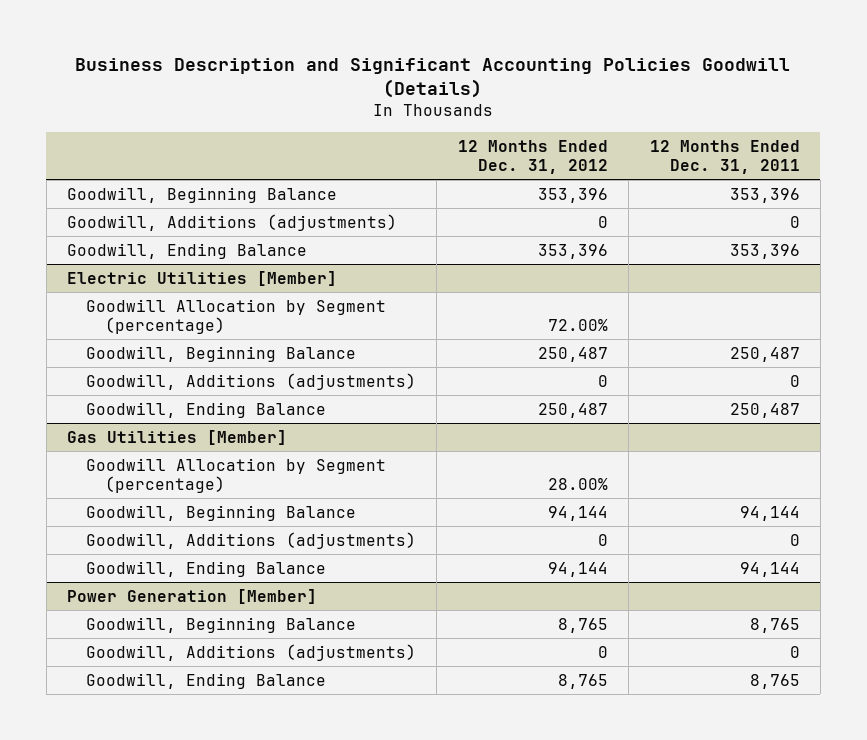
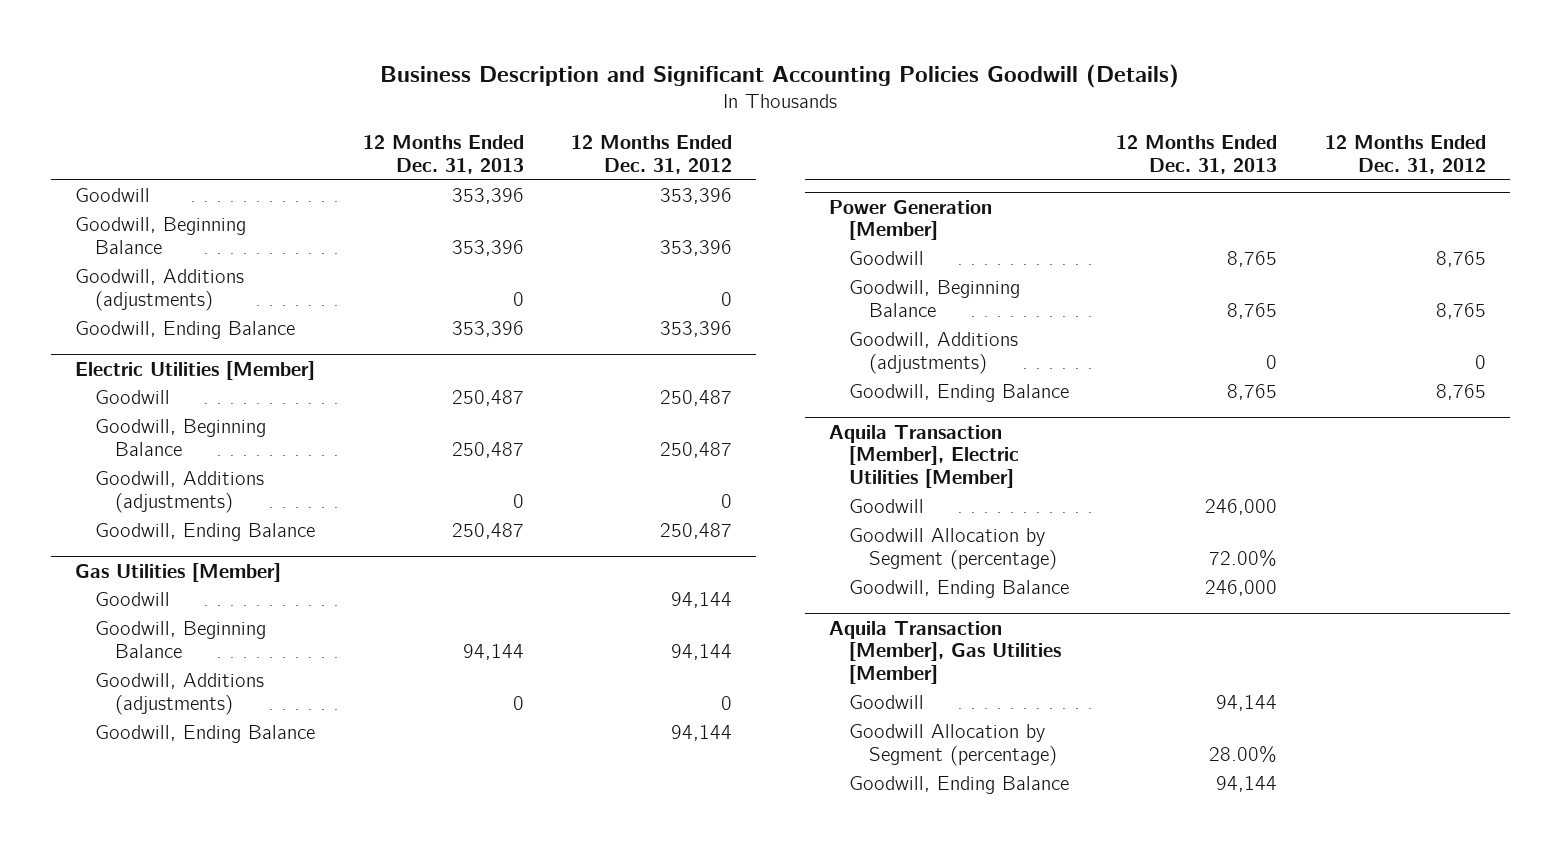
[649,139,800,174] 12 Months Ended Dec. 31, 2011 -> none
none -> [362,135,524,174] 12 Months Ended Dec. 31, 2013
none -> [75,188,151,203] Goodwill
[86,298,387,334] Goodwill Allocation by Segment (percentage) -> none
none -> [95,390,171,405] Goodwill
[86,457,387,493] Goodwill Allocation by Segment (percentage) -> none
none -> [95,592,171,607] Goodwill
none -> [848,251,924,266] Goodwill
none -> [828,424,1019,489] Aquila Transaction [Member], Electric Utilities [Member]
none -> [848,499,924,514] Goodwill
none -> [848,528,1057,571] Goodwill Allocation by Segment (percentage)
none -> [848,580,1069,599] Goodwill, Ending Balance
none -> [828,620,1061,685] Aquila Transaction [Member], Gas Utilities [Member]
none -> [848,695,924,710] Goodwill
none -> [848,724,1057,767] Goodwill Allocation by Segment (percentage)
none -> [848,776,1069,795] Goodwill, Ending Balance

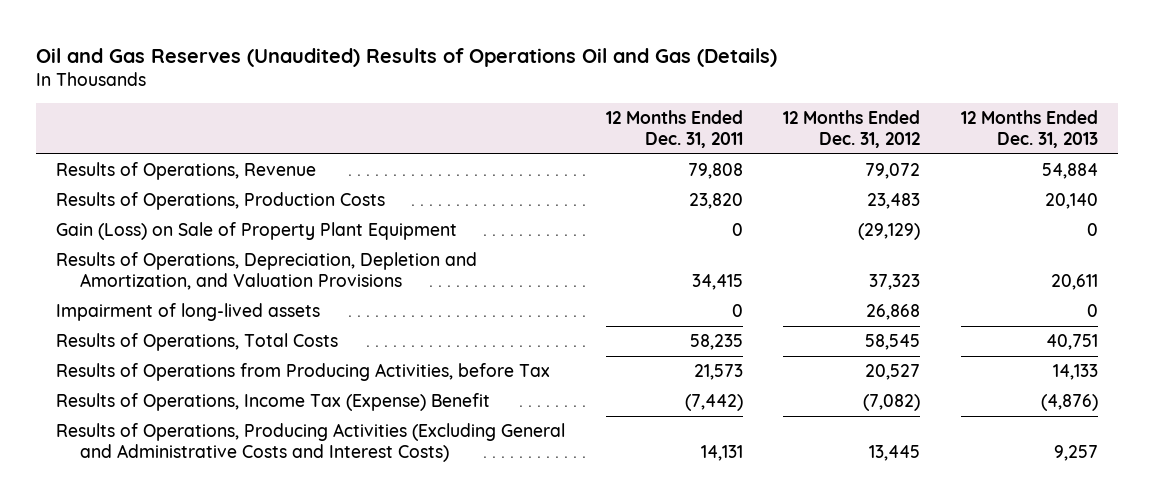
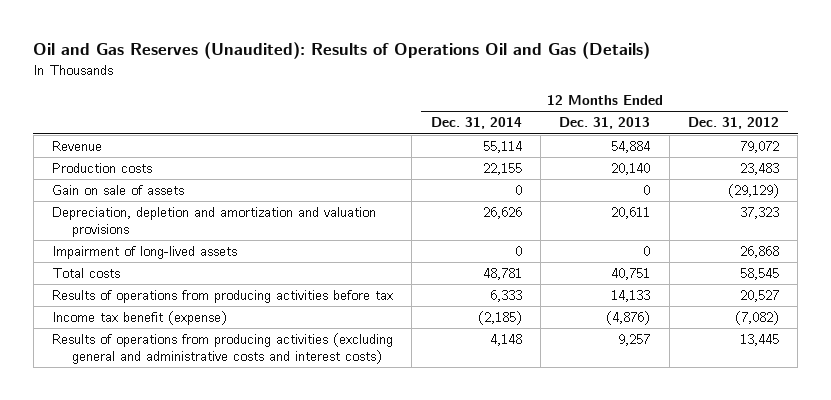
[35,47,777,67] Oil and Gas Reserves (Unaudited) Results of Operations Oil and Gas (Details) -> [33,42,651,60] Oil and Gas Reserves (Unaudited): Results of Operations Oil and Gas (Details)
[605,110,743,149] 12 Months Ended Dec. 31, 2011 -> none
none -> [430,117,522,130] Dec. 31, 2014
[56,161,317,180] Results of Operations, Revenue -> [52,141,103,152] Revenue
[56,191,386,210] Results of Operations, Production Costs -> [52,163,153,174] Production costs
[56,221,458,240] Gain (Loss) on Sale of Property Plant Equipment -> [52,185,185,196] Gain on sale of assets
[56,251,478,290] Results of Operations, Depreciation, Depletion and Amortization, and Valuation Provisions -> [52,207,377,237] Depreciation, depletion and amortization and valuation provisions
[56,332,339,351] Results of Operations, Total Costs -> [52,268,121,279] Total costs
[56,362,551,381] Results of Operations from Producing Activities, before Tax -> [52,290,394,304] Results of operations from producing activities before tax
[56,392,491,411] Results of Operations, Income Tax (Expense) Benefit -> [52,311,228,326] Income tax benefit (expense)
[56,422,566,462] Results of Operations, Producing Activities (Excluding General and Administrative Costs and Interest Costs) -> [52,333,394,364] Results of operations from producing activities (excluding general and administrative costs and interest costs)

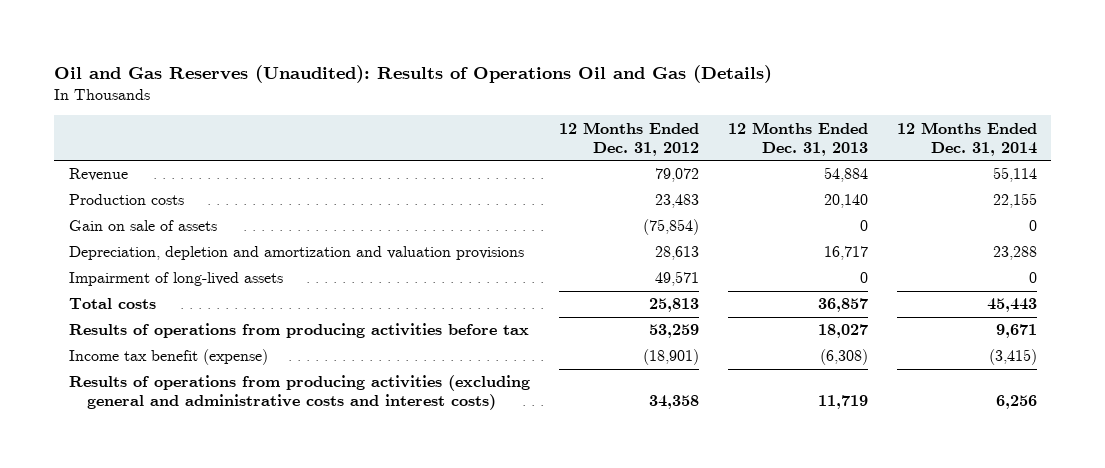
[727,184,779,199] (29,129) -> [642,219,699,236] (75,854)
[482,207,522,220] 26,626 -> [992,246,1037,261] 23,288
[611,207,651,220] 20,611 -> [823,246,868,261] 16,717
[739,207,779,220] 37,323 -> [654,246,699,261] 28,613
[739,246,779,259] 26,868 -> [654,271,699,287] 49,571
[482,268,522,281] 48,781 -> [986,298,1037,313] 45,443
[611,268,651,281] 40,751 -> [817,298,868,313] 36,857
[739,268,779,281] 58,545 -> [648,298,699,313] 25,813
[489,290,522,303] 6,333 -> [995,324,1037,339] 9,671
[611,290,651,303] 14,133 -> [817,324,868,339] 18,027
[739,290,779,303] 20,527 -> [648,324,699,339] 53,259
[477,311,522,326] (2,185) -> [988,349,1037,366] (3,415)
[606,311,651,326] (4,876) -> [819,349,868,366] (6,308)
[734,311,779,326] (7,082) -> [642,349,699,366] (18,901)
[489,334,522,347] 4,148 -> [995,395,1037,410] 6,256
[618,334,651,347] 9,257 -> [817,395,868,410] 11,719
[739,334,779,347] 13,445 -> [648,395,699,410] 34,358

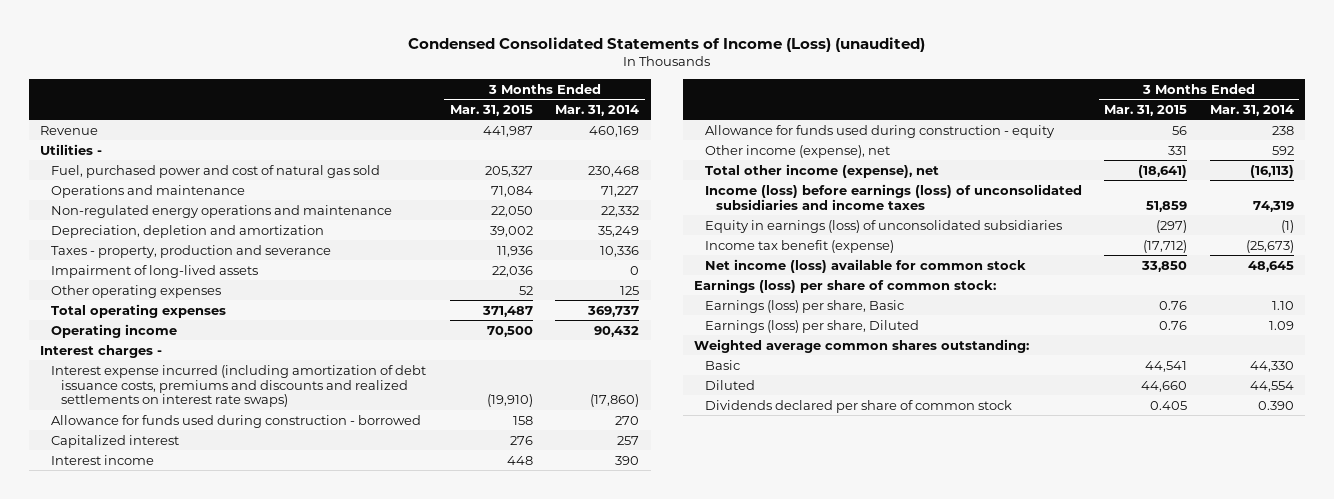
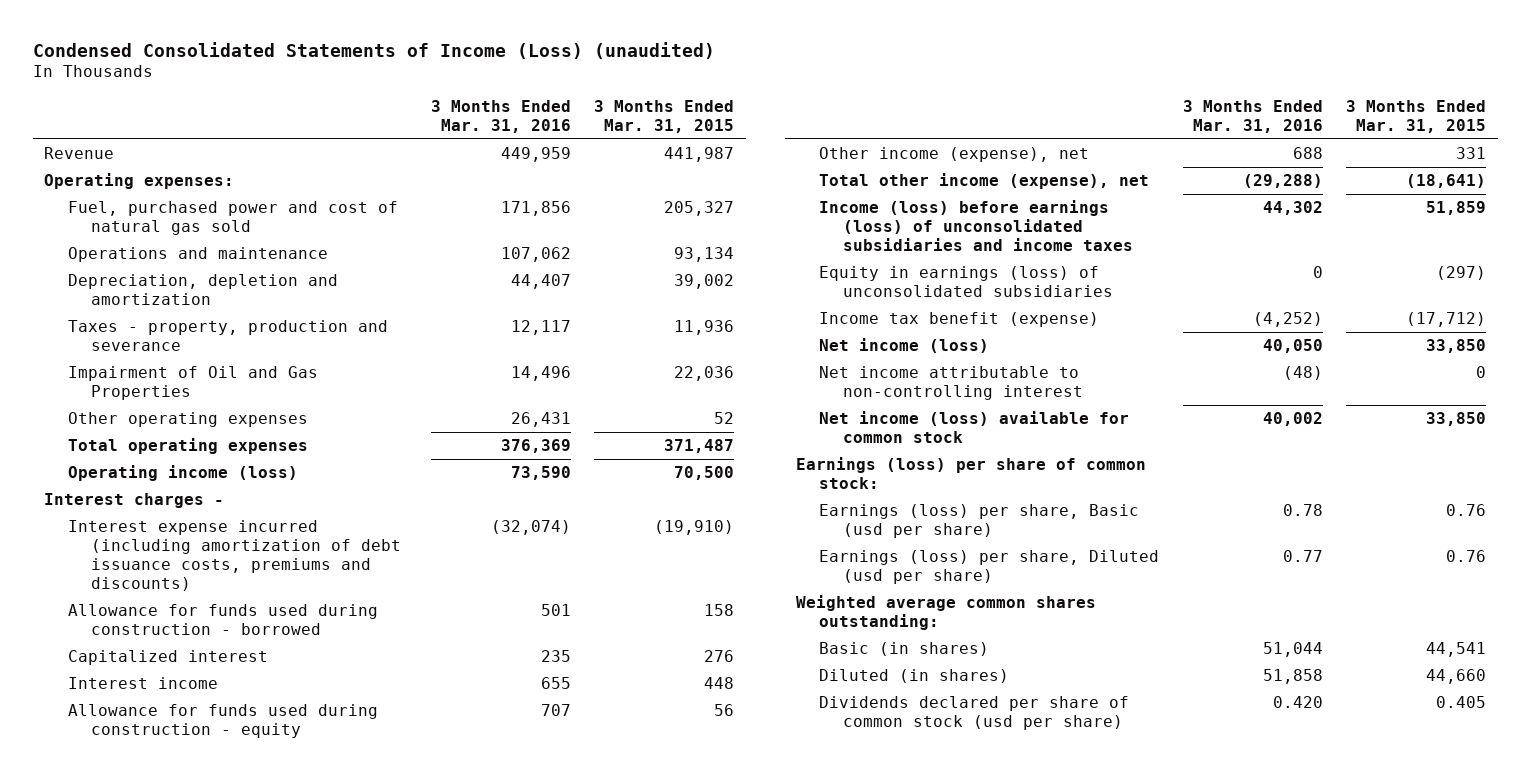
[555,104,640,116] Mar. 31, 2014 -> none
none -> [430,99,571,133] 3 Months Ended Mar. 31, 2016
[39,143,102,155] Utilities - -> none
none -> [44,173,235,190] Operating expenses:
[50,204,392,218] Non-regulated energy operations and maintenance -> none
[491,185,534,197] 71,084 -> [674,247,735,263] 93,134
[50,264,258,278] Impairment of long-lived assets -> [67,366,318,401] Impairment of Oil and Gas Properties
[50,323,177,338] Operating income -> [67,465,298,482] Operating income (loss)
[50,364,426,408] Interest expense incurred (including amortization of debt issuance costs, premiums and discounts and realized settlements on interest rate swaps) -> [67,520,401,591] Interest expense incurred (including amortization of debt issuance costs, premiums and discounts)
none -> [819,338,990,354] Net income (loss)
none -> [819,366,1083,401] Net income attributable to non-controlling interest
[705,299,905,313] Earnings (loss) per share, Basic -> [819,504,1140,539] Earnings (loss) per share, Basic (usd per share)
[705,319,920,333] Earnings (loss) per share, Diluted -> [819,550,1160,585] Earnings (loss) per share, Diluted (usd per share)
[705,359,741,370] Basic -> [819,642,990,657] Basic (in shares)
[705,379,756,390] Diluted -> [819,669,1010,684] Diluted (in shares)
[705,399,1013,413] Dividends declared per share of common stock -> [819,696,1130,731] Dividends declared per share of common stock (usd per share)

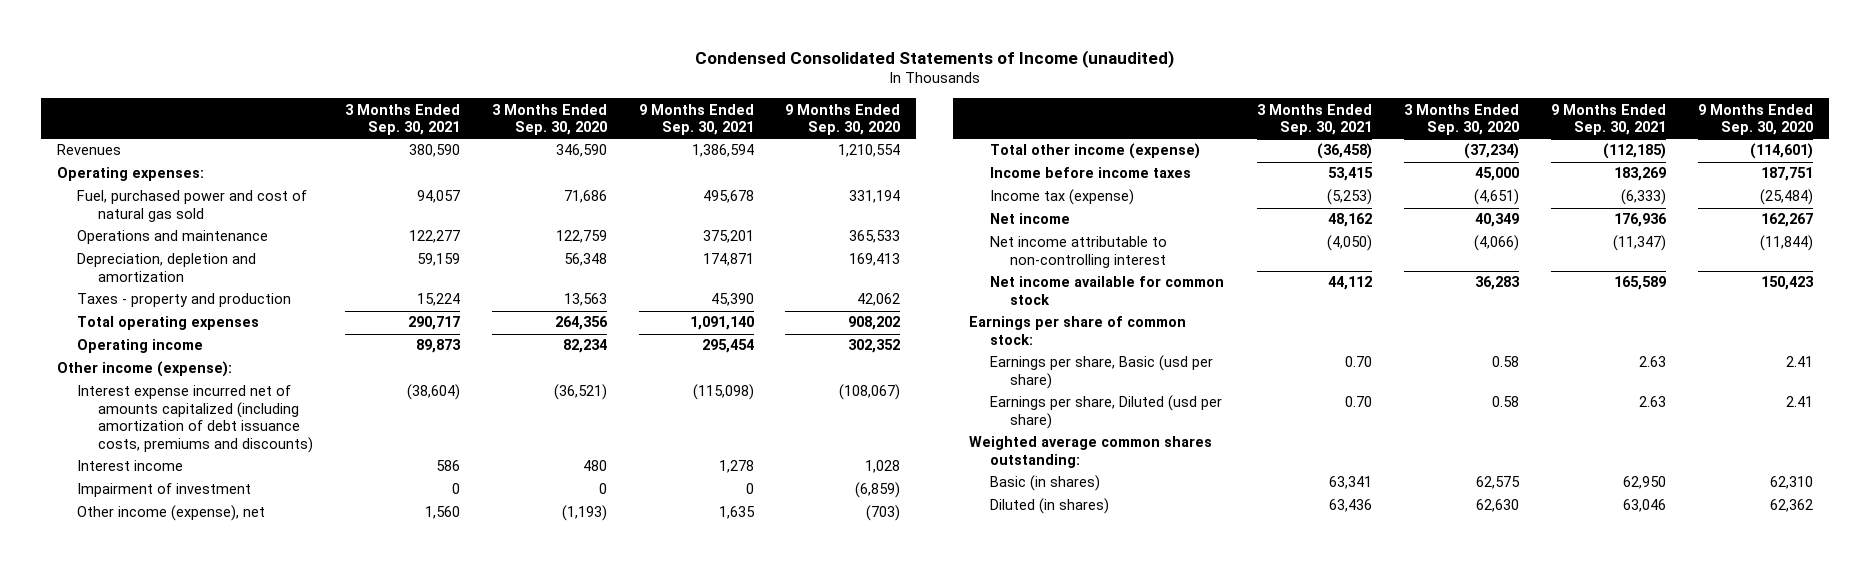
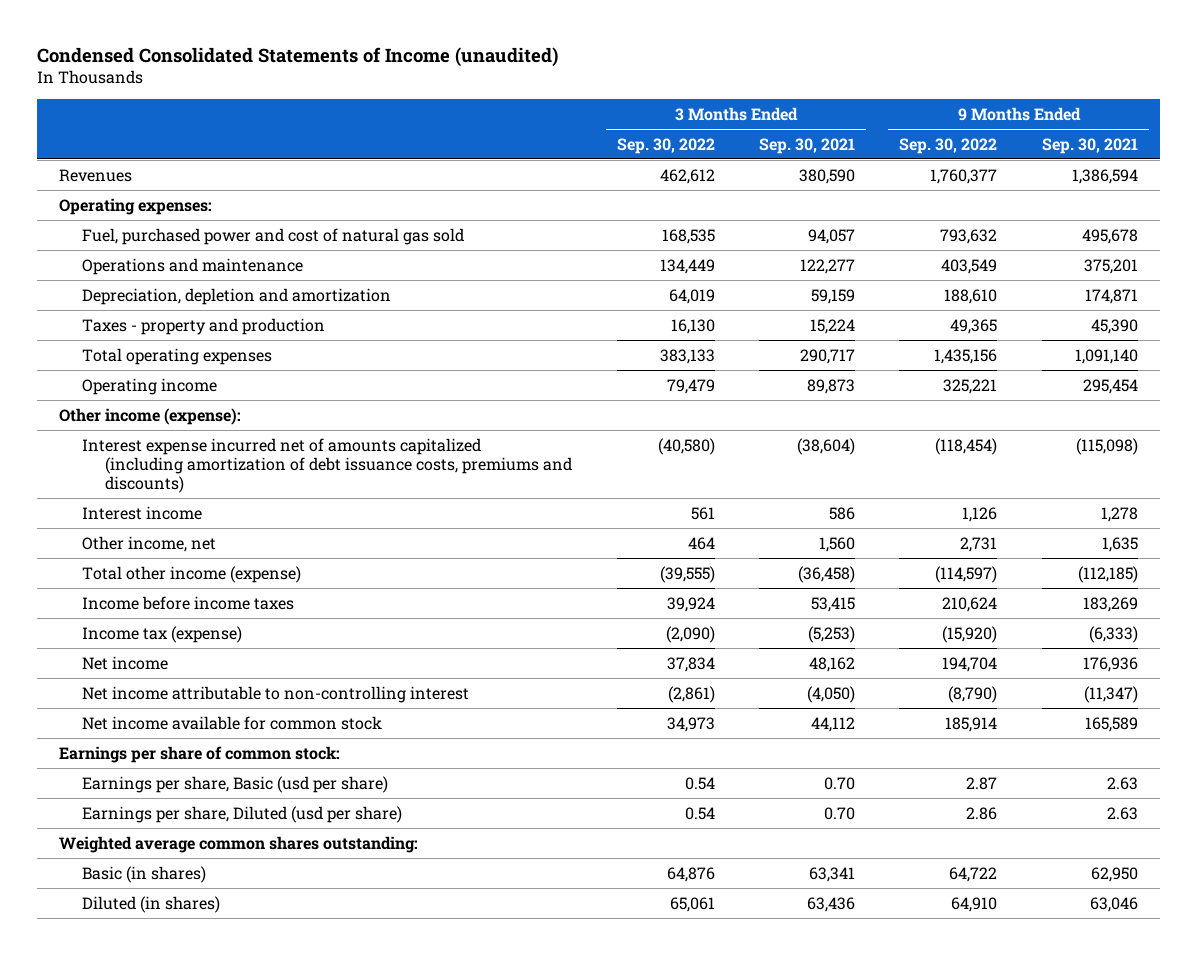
[491,103,607,136] 3 Months Ended Sep. 30, 2020 -> none
[785,103,901,136] 9 Months Ended Sep. 30, 2020 -> none
none -> [616,137,715,154] Sep. 30, 2022
none -> [899,137,998,154] Sep. 30, 2022
[77,483,252,498] Impairment of investment -> none
[77,505,266,522] Other income (expense), net -> [82,535,217,552] Other income, net

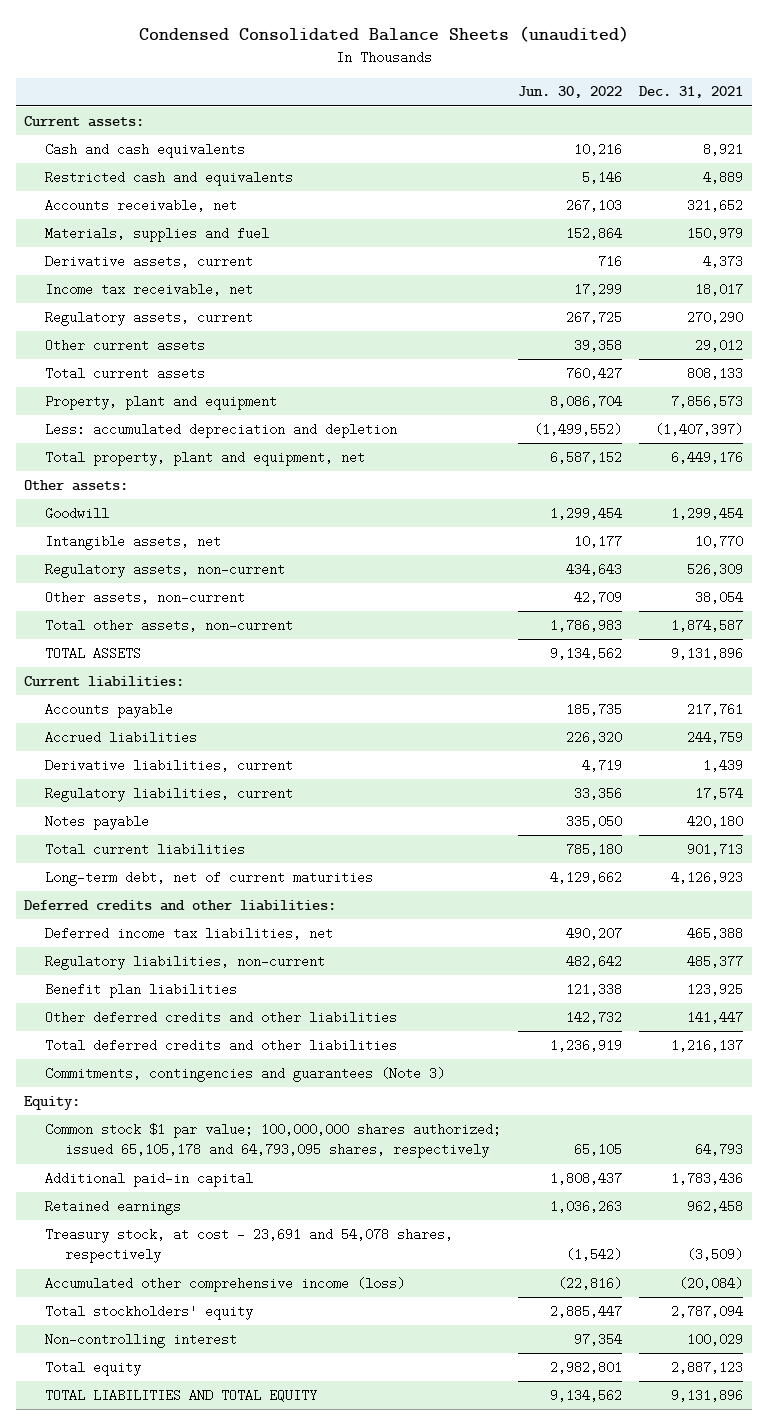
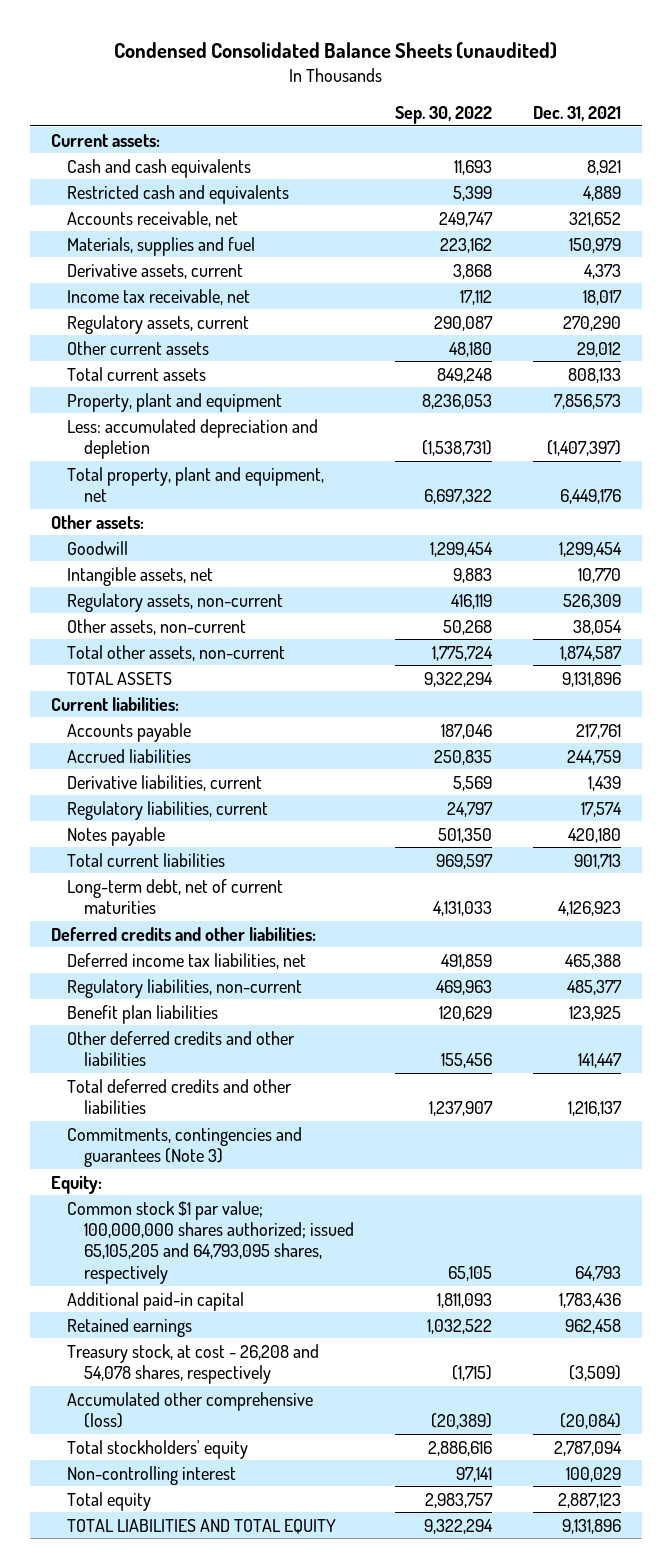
[517,86,622,99] Jun. 30, 2022 -> none
none -> [395,105,493,124] Sep. 30, 2022
[44,1122,501,1159] Common stock $1 par value; 100,000,000 shares authorized; issued 65,105,178 and 64,793,095 shares, respectively -> [67,1200,355,1284] Common stock $1 par value; 100,000,000 shares authorized; issued 65,105,205 and 64,793,095 shares, respectively
[44,1227,453,1264] Treasury stock, at cost - 23,691 and 54,078 shares, respectively -> [67,1343,320,1385] Treasury stock, at cost - 26,208 and 54,078 shares, respectively
[44,1276,405,1292] Accumulated other comprehensive income (loss) -> [67,1391,314,1429] Accumulated other comprehensive (loss)

